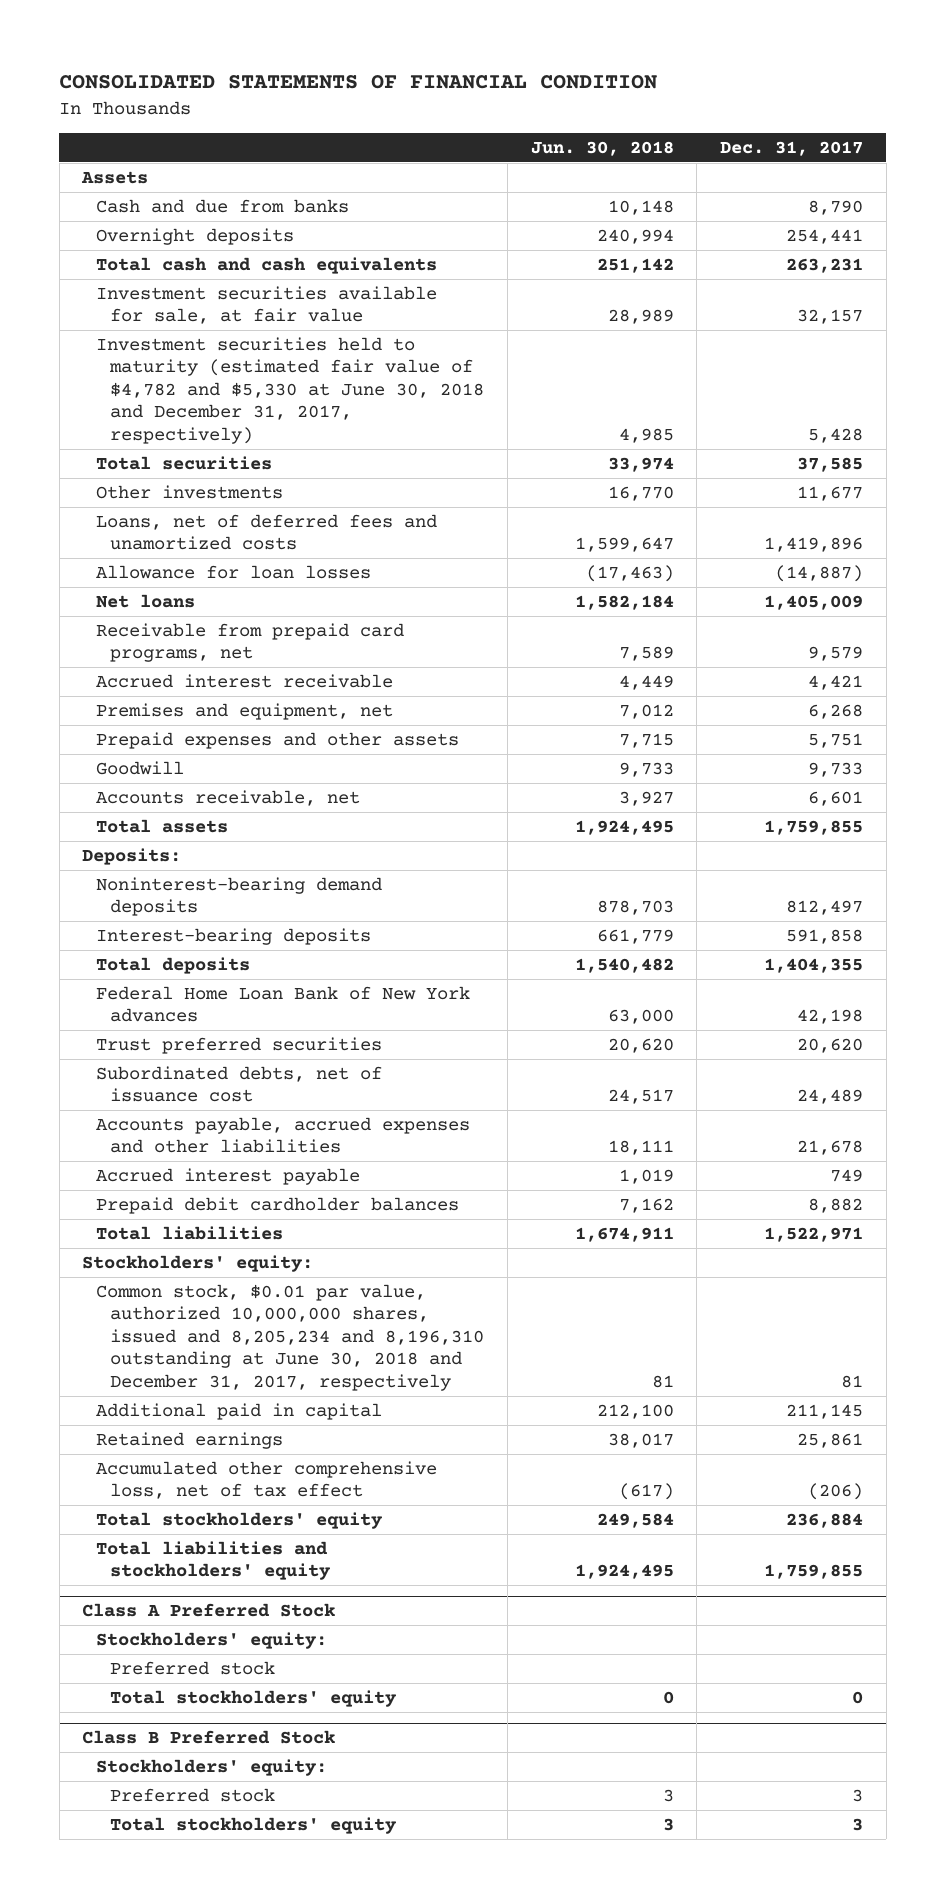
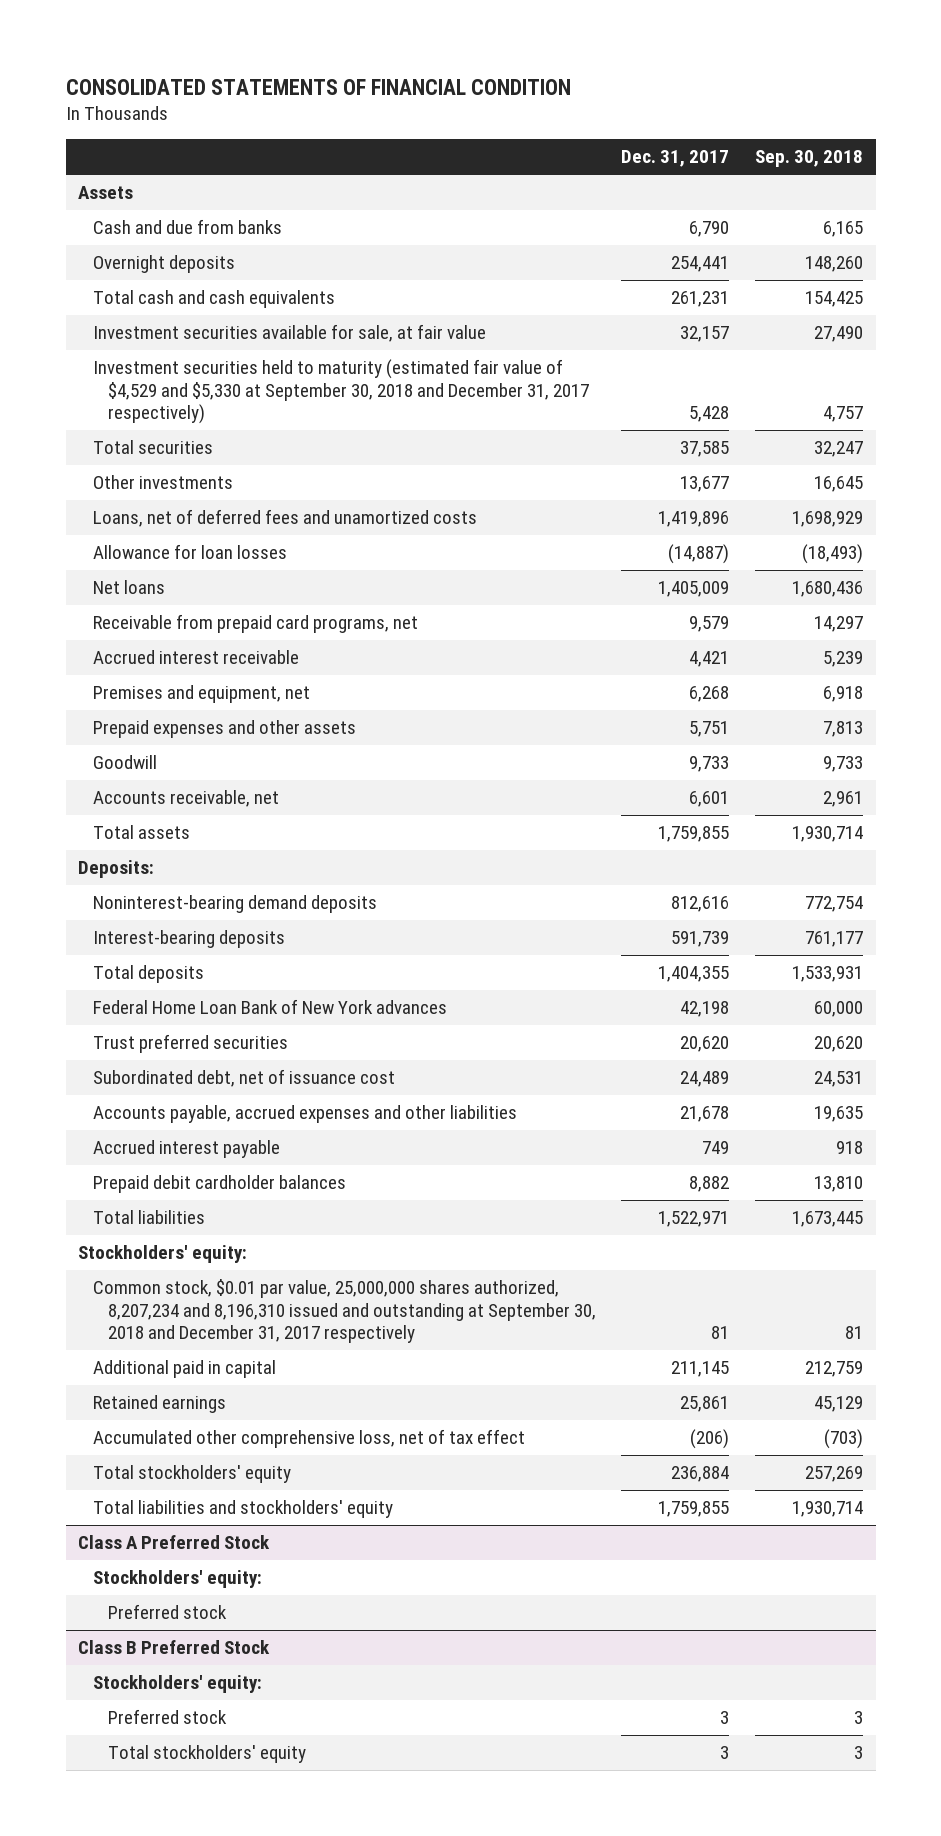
[530,140,674,156] Jun. 30, 2018 -> none
none -> [755,150,864,168] Sep. 30, 2018
[808,199,864,215] 8,790 -> [689,221,730,238] 6,790
[786,257,864,273] 263,231 -> [671,291,730,308] 261,231
[96,336,485,444] Investment securities held to maturity (estimated fair value of $4,782 and $5,330 at June 30, 2018 and December 31, 2017, respectively) -> [93,359,589,425] Investment securities held to maturity (estimated fair value of $4,529 and $5,330 at September 30, 2018 and December 31, 2017 respectively)
[797,485,864,501] 11,677 -> [680,476,730,493] 13,677
[786,900,864,916] 812,497 -> [671,896,730,913] 812,616
[786,928,864,944] 591,858 -> [671,931,730,948] 591,739
[96,1065,383,1103] Subordinated debts, net of issuance cost -> [93,1069,396,1088] Subordinated debt, net of issuance cost
[96,1283,485,1391] Common stock, $0.01 par value, authorized 10,000,000 shares, issued and 8,205,234 and 8,196,310 outstanding at June 30, 2018 and December 31, 2017, respectively -> [93,1279,596,1344] Common stock, $0.01 par value, 25,000,000 shares authorized, 8,207,234 and 8,196,310 issued and outstanding at September 30, 2018 and December 31, 2017 respectively
[110,1689,398,1707] Total stockholders' equity -> none

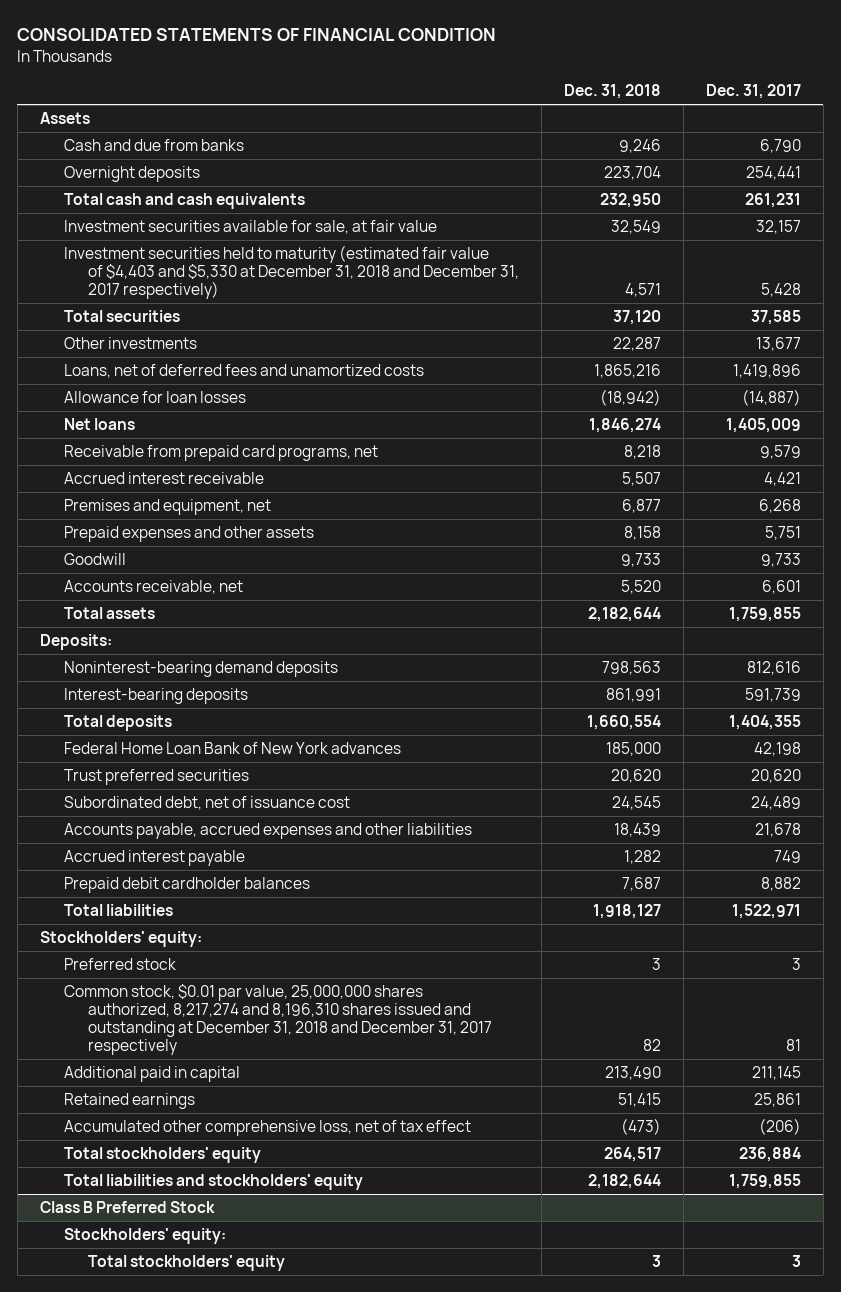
[755,150,864,168] Sep. 30, 2018 -> none
none -> [564,84,662,100] Dec. 31, 2018
[93,359,589,425] Investment securities held to maturity (estimated fair value of $4,529 and $5,330 at September 30, 2018 and December 31, 2017 respectively) -> [63,245,520,300] Investment securities held to maturity (estimated fair value of $4,403 and $5,330 at December 31, 2018 and December 31, 2017 respectively)
none -> [63,958,176,971] Preferred stock
[93,1279,596,1344] Common stock, $0.01 par value, 25,000,000 shares authorized, 8,207,234 and 8,196,310 issued and outstanding at September 30, 2018 and December 31, 2017 respectively -> [63,984,493,1056] Common stock, $0.01 par value, 25,000,000 shares authorized, 8,217,274 and 8,196,310 shares issued and outstanding at December 31, 2018 and December 31, 2017 respectively
[78,1535,271,1550] Class A Preferred Stock -> none
[93,1570,263,1589] Stockholders' equity: -> none
[107,1604,227,1620] Preferred stock -> none
[107,1709,227,1725] Preferred stock -> none

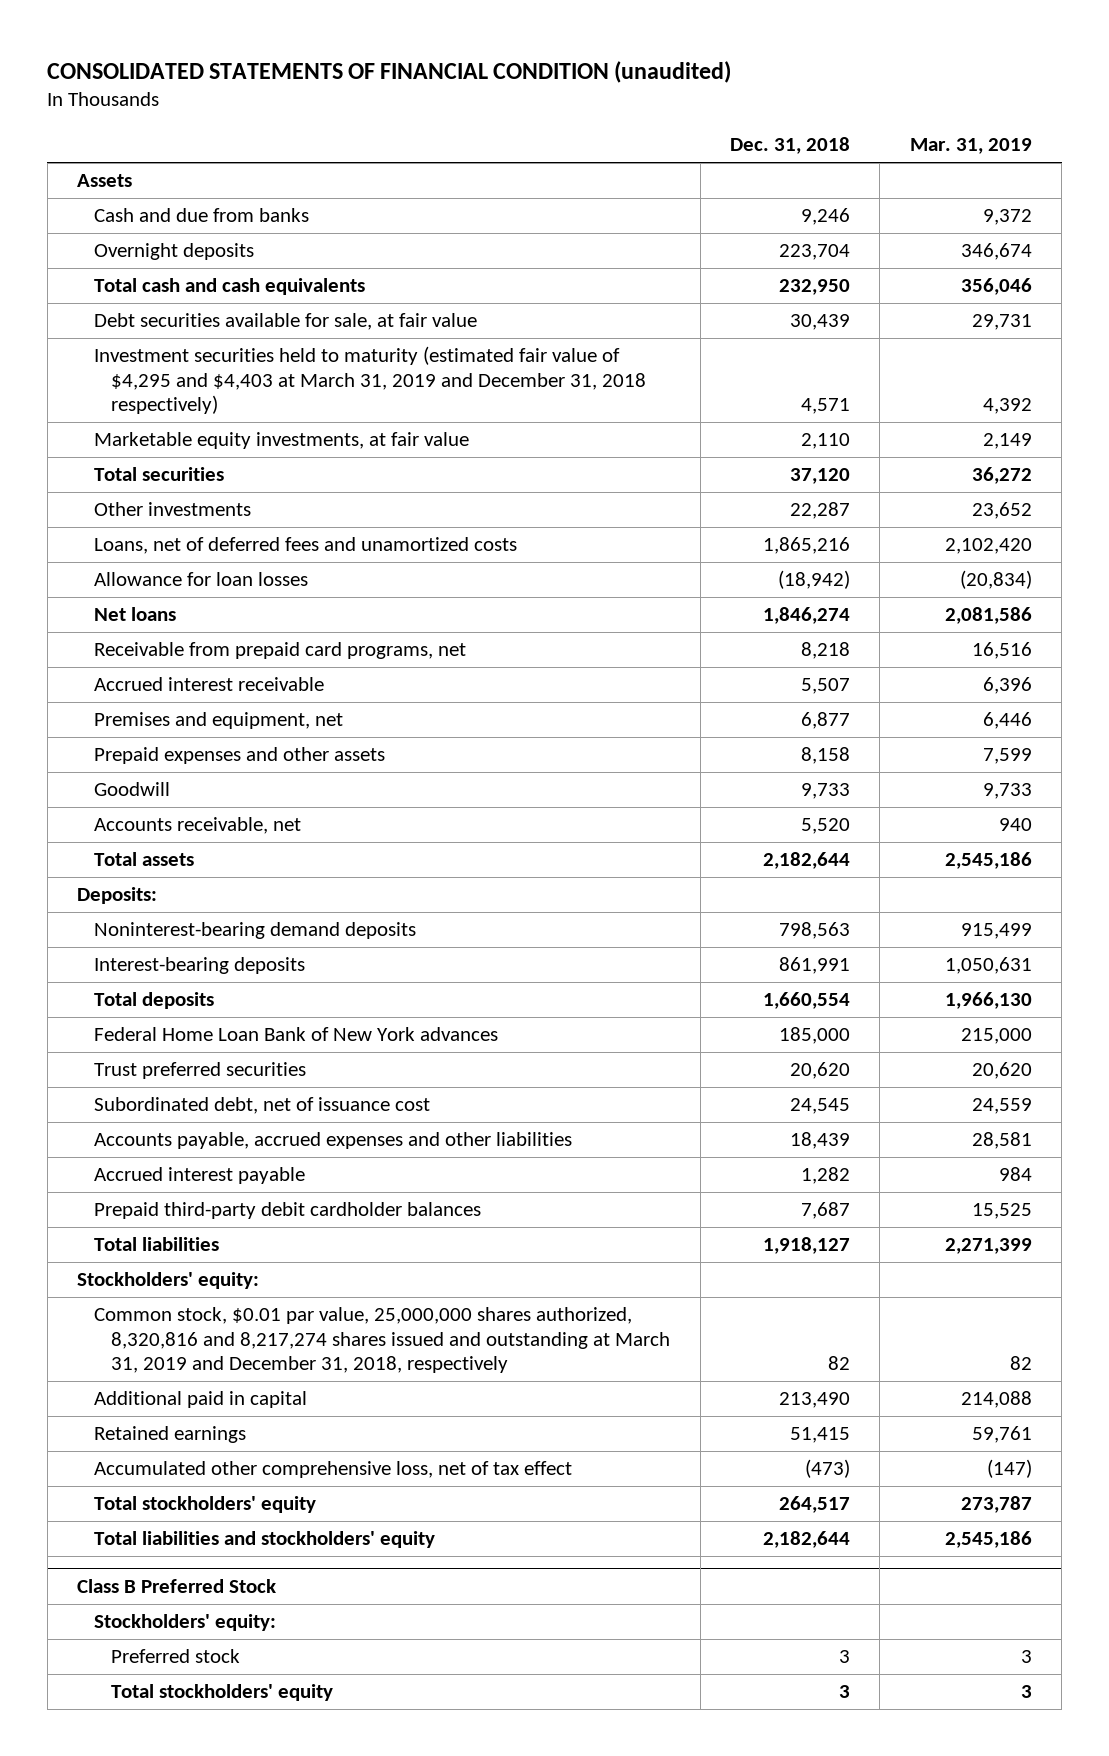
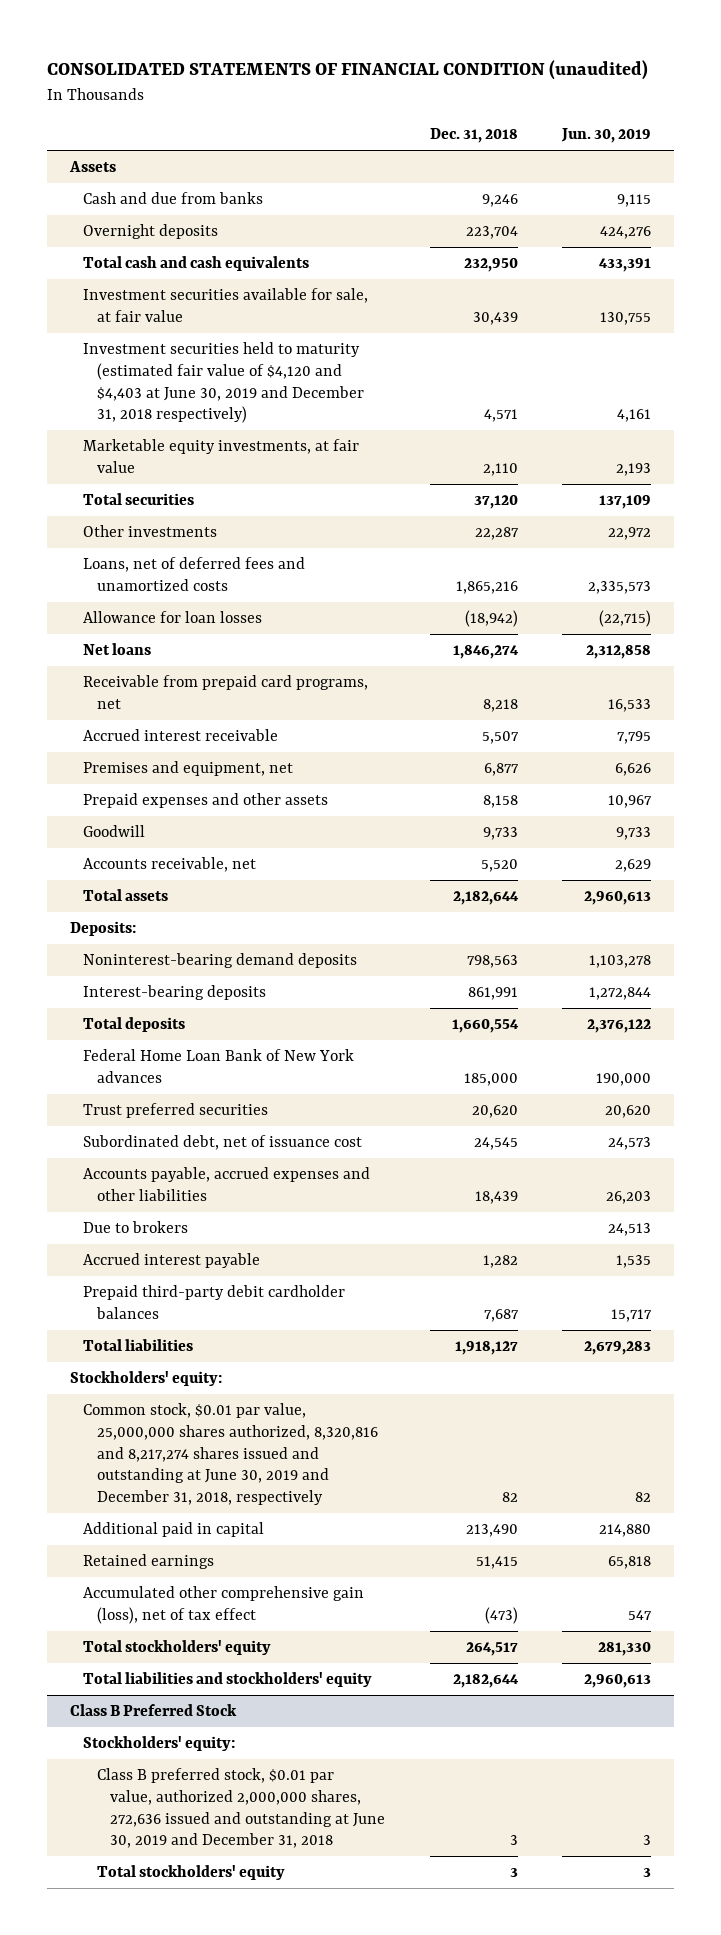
[909,138,1032,155] Mar. 31, 2019 -> none
none -> [561,128,652,144] Jun. 30, 2019
[94,313,478,331] Debt securities available for sale, at fair value -> [83,288,369,323] Investment securities available for sale, at fair value
[94,346,647,415] Investment securities held to maturity (estimated fair value of $4,295 and $4,403 at March 31, 2019 and December 31, 2018 respectively) -> [83,342,364,424] Investment securities held to maturity (estimated fair value of $4,120 and $4,403 at June 30, 2019 and December 31, 2018 respectively)
none -> [83,1221,189,1234] Due to brokers
[94,1307,671,1374] Common stock, $0.01 par value, 25,000,000 shares authorized, 8,320,816 and 8,217,274 shares issued and outstanding at March 31, 2019 and December 31, 2018, respectively -> [83,1403,378,1505] Common stock, $0.01 par value, 25,000,000 shares authorized, 8,320,816 and 8,217,274 shares issued and outstanding at June 30, 2019 and December 31, 2018, respectively
[94,1461,573,1479] Accumulated other comprehensive loss, net of tax effect -> [83,1586,365,1625] Accumulated other comprehensive gain (loss), net of tax effect
[111,1649,241,1664] Preferred stock -> [96,1768,385,1849] Class B preferred stock, $0.01 par value, authorized 2,000,000 shares, 272,636 issued and outstanding at June 30, 2019 and December 31, 2018

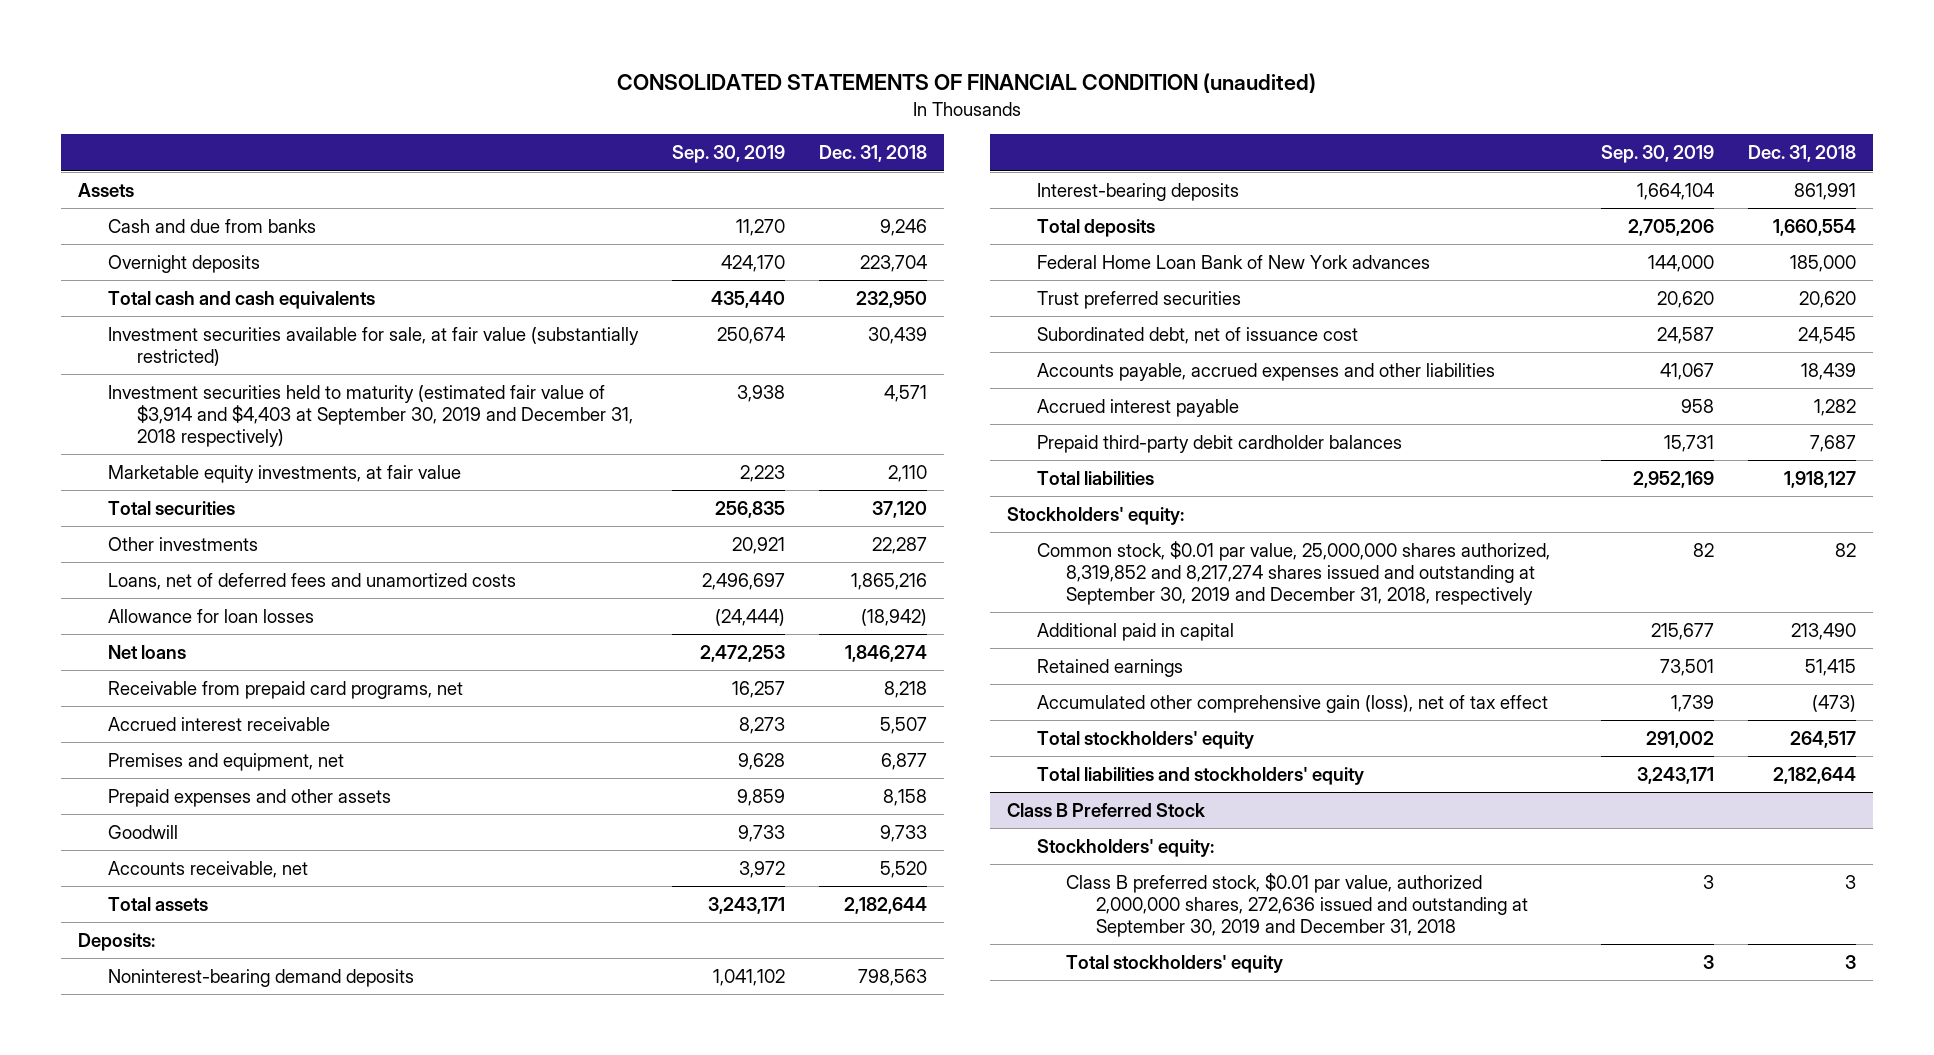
[561,128,652,144] Jun. 30, 2019 -> none
none -> [671,145,785,164] Sep. 30, 2019
[83,288,369,323] Investment securities available for sale, at fair value -> [107,327,639,366] Investment securities available for sale, at fair value (substantially restricted)
[83,342,364,424] Investment securities held to maturity (estimated fair value of $4,120 and $4,403 at June 30, 2019 and December 31, 2018 respectively) -> [107,385,634,447] Investment securities held to maturity (estimated fair value of $3,914 and $4,403 at September 30, 2019 and December 31, 2018 respectively)
[83,1221,189,1234] Due to brokers -> none
[83,1403,378,1505] Common stock, $0.01 par value, 25,000,000 shares authorized, 8,320,816 and 8,217,274 shares issued and outstanding at June 30, 2019 and December 31, 2018, respectively -> [1036,541,1550,605] Common stock, $0.01 par value, 25,000,000 shares authorized, 8,319,852 and 8,217,274 shares issued and outstanding at September 30, 2019 and December 31, 2018, respectively
[96,1768,385,1849] Class B preferred stock, $0.01 par value, authorized 2,000,000 shares, 272,636 issued and outstanding at June 30, 2019 and December 31, 2018 -> [1066,873,1528,937] Class B preferred stock, $0.01 par value, authorized 2,000,000 shares, 272,636 issued and outstanding at September 30, 2019 and December 31, 2018

